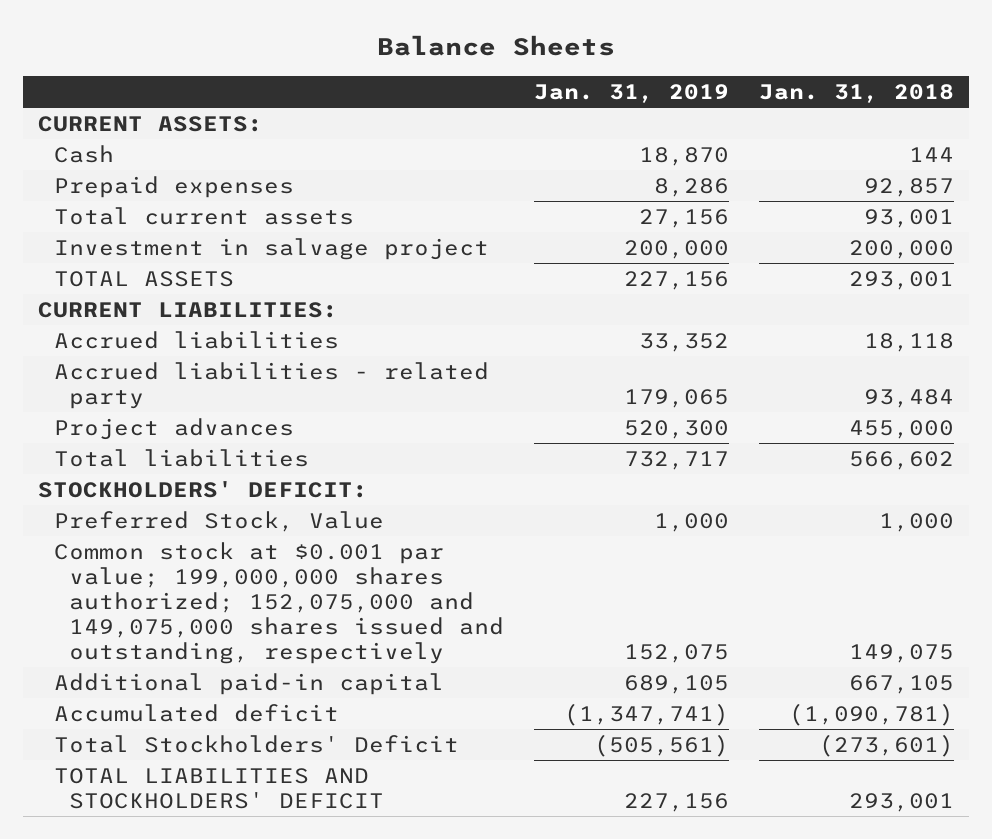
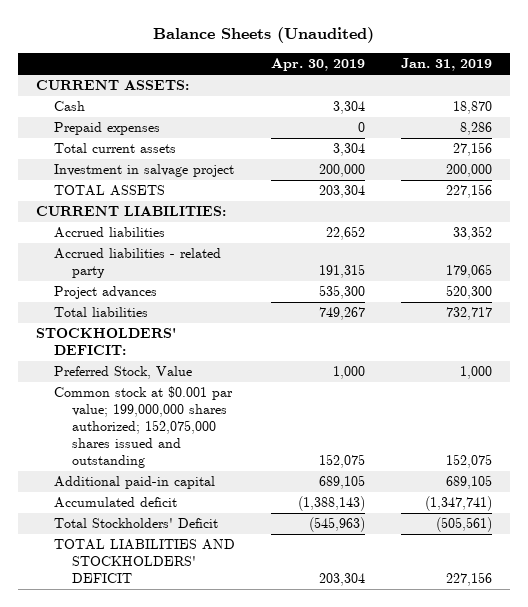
[377,35,616,57] Balance Sheets -> [152,27,374,44] Balance Sheets (Unaudited)
[759,84,955,104] Jan. 31, 2018 -> none
none -> [270,58,365,72] Apr. 30, 2019
[53,541,505,665] Common stock at $0.001 par value; 199,000,000 shares authorized; 152,075,000 and 149,075,000 shares issued and outstanding, respectively -> [53,386,233,468] Common stock at $0.001 par value; 199,000,000 shares authorized; 152,075,000 shares issued and outstanding

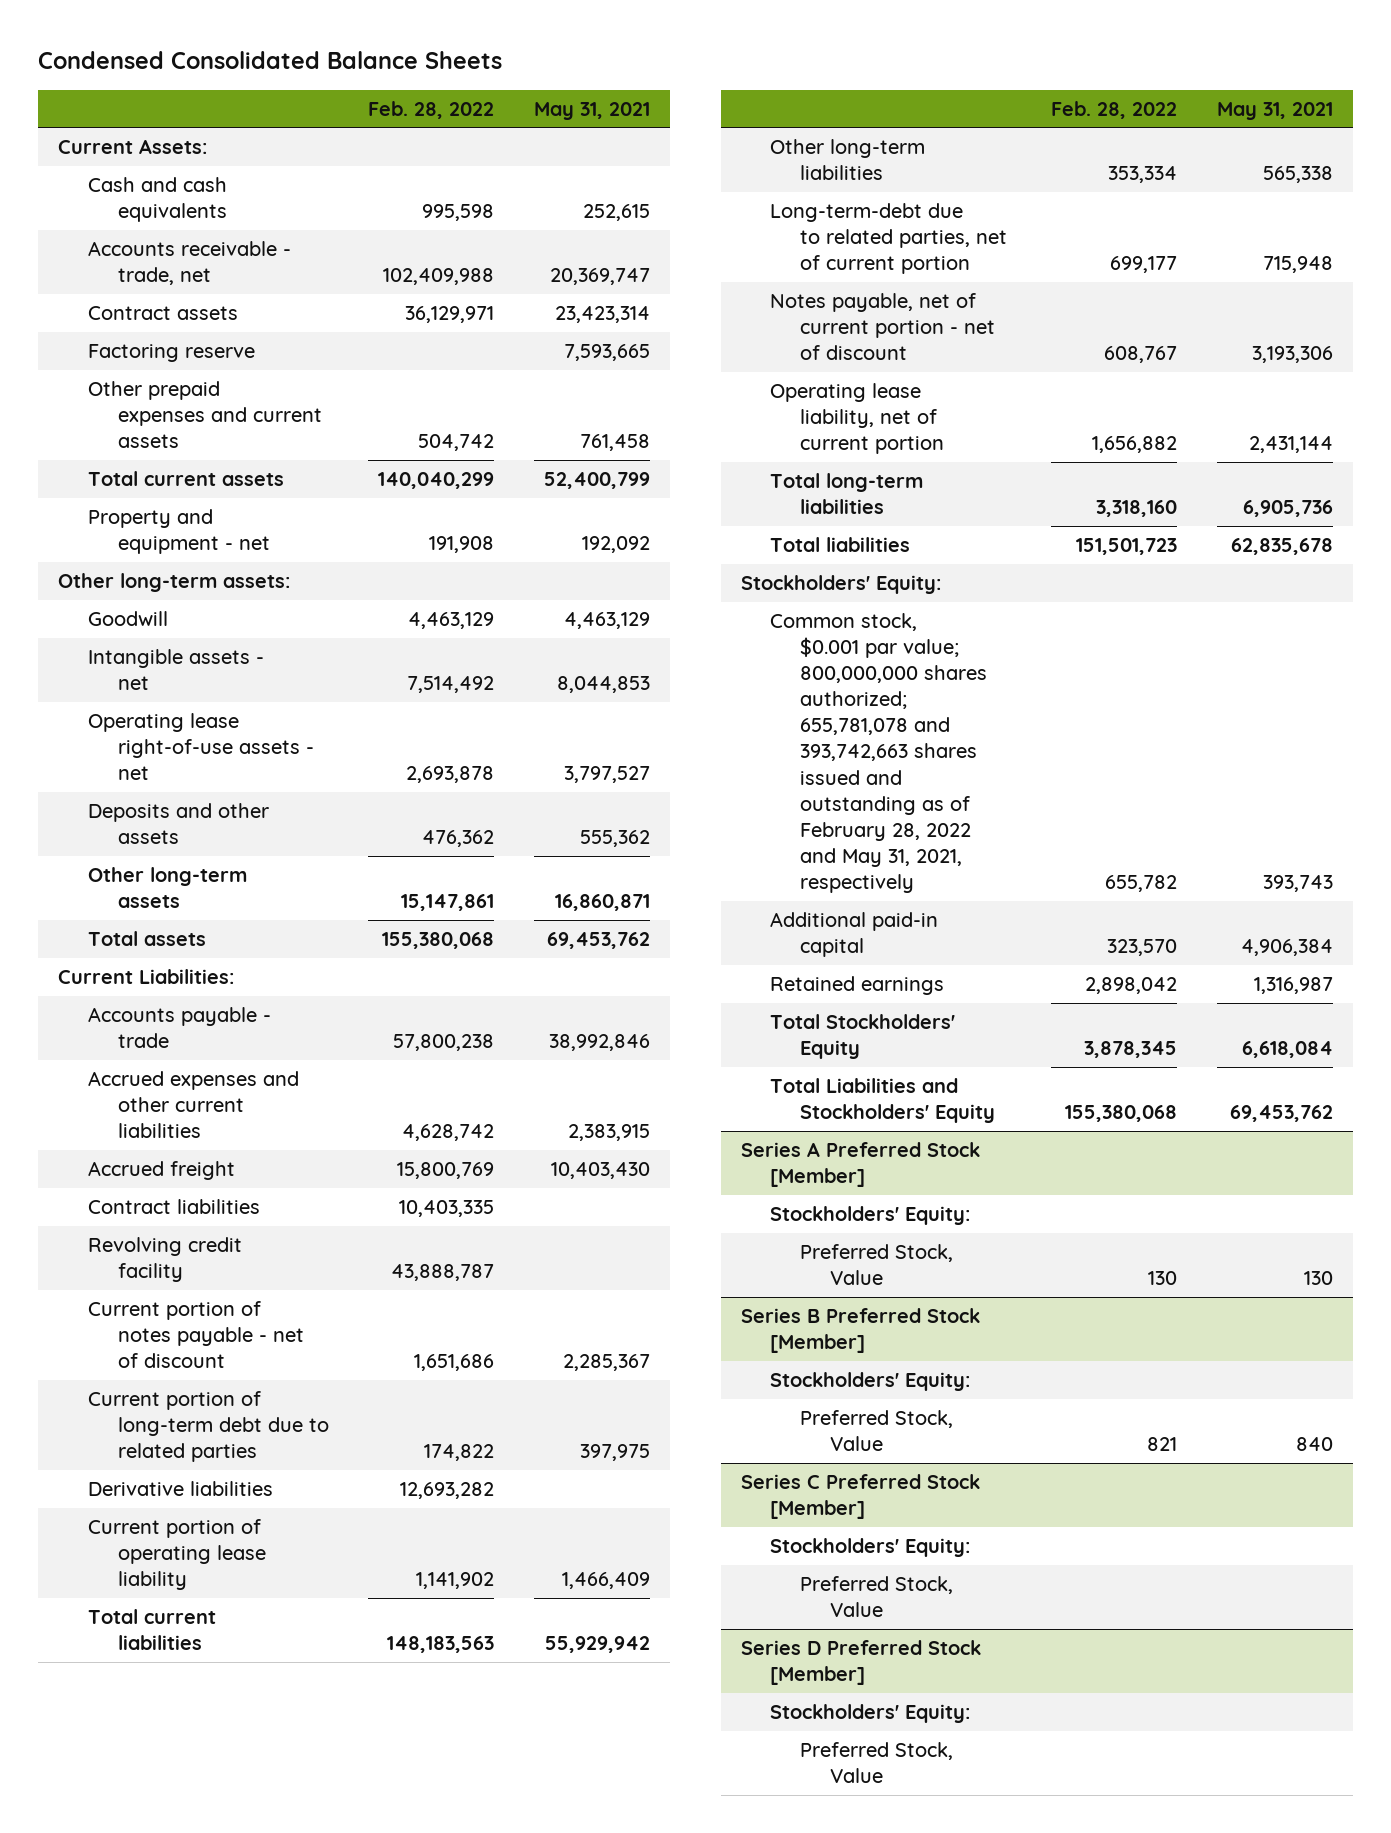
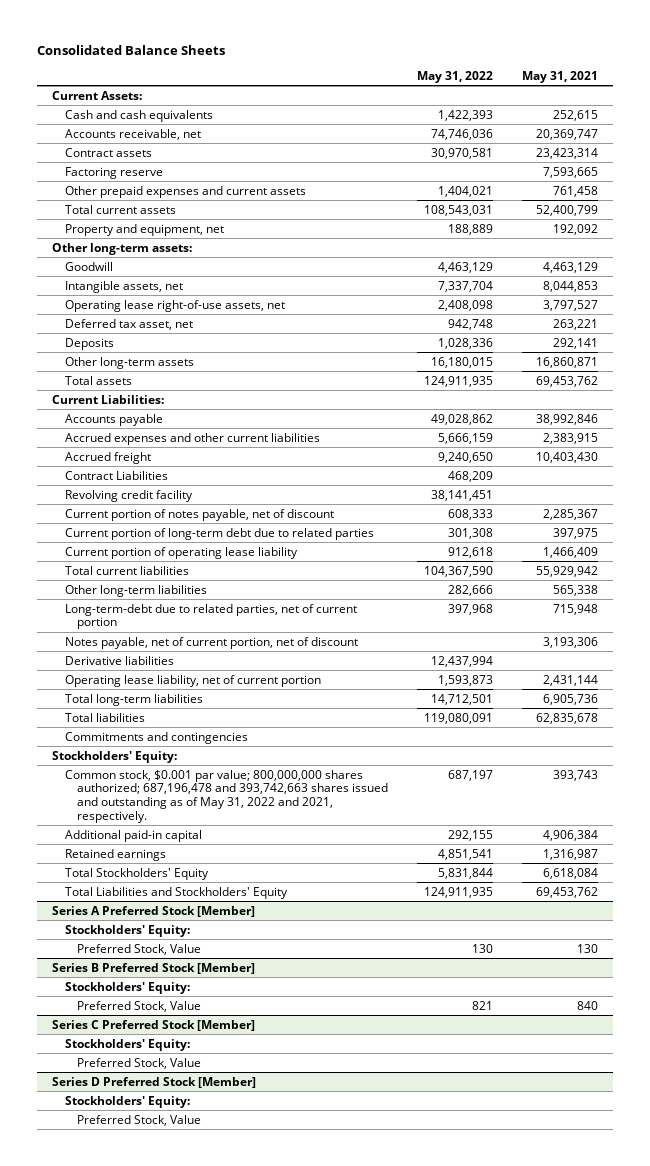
[37,51,502,70] Condensed Consolidated Balance Sheets -> [37,45,226,56] Consolidated Balance Sheets
[368,100,495,119] Feb. 28, 2022 -> none
none -> [417,71,494,84] May 31, 2022
[87,240,291,286] Accounts receivable - trade, net -> [64,128,201,140] Accounts receivable, net
[87,508,270,555] Property and equipment - net -> [64,223,224,236] Property and equipment, net
[87,648,264,691] Intangible assets - net -> [64,280,183,293] Intangible assets, net
[87,712,314,781] Operating lease right-of-use assets - net -> [64,299,285,312] Operating lease right-of-use assets, net
none -> [64,318,193,330] Deferred tax asset, net
[87,802,269,845] Deposits and other assets -> [64,337,114,350] Deposits
[580,830,651,848] 555,362 -> [553,337,599,349] 292,141
[87,1006,271,1049] Accounts payable - trade -> [64,413,163,426] Accounts payable
[87,1198,260,1214] Contract liabilities -> [64,470,168,480] Contract Liabilities
[87,1300,304,1369] Current portion of notes payable - net of discount -> [64,508,334,521] Current portion of notes payable, net of discount
[770,292,996,361] Notes payable, net of current portion - net of discount -> [64,636,358,649] Notes payable, net of current portion, net of discount
[87,1480,273,1496] Derivative liabilities -> [64,655,174,665] Derivative liabilities
none -> [64,731,248,744] Commitments and contingencies
[770,612,988,893] Common stock, $0.001 par value; 800,000,000 shares authorized; 655,781,078 and 393,742,663 shares issued and outstanding as of February 28, 2022 and May 31, 2021, respectively -> [64,769,389,823] Common stock, $0.001 par value; 800,000,000 shares authorized; 687,196,478 and 393,742,663 shares issued and outstanding as of May 31, 2022 and 2021, respectively.

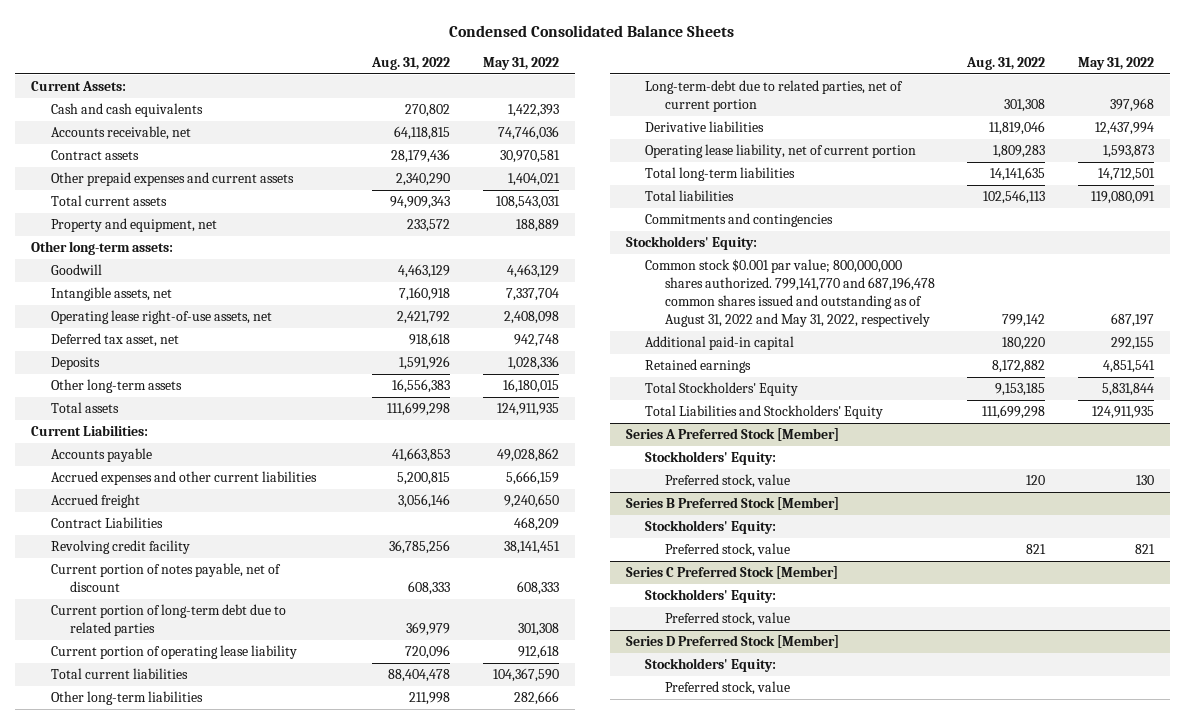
[37,45,226,56] Consolidated Balance Sheets -> [449,24,735,37] Condensed Consolidated Balance Sheets
[522,71,599,84] May 31, 2021 -> none
none -> [371,57,451,71] Aug. 31, 2022
[64,166,163,179] Factoring reserve -> none
[64,636,358,649] Notes payable, net of current portion, net of discount -> none
[64,769,389,823] Common stock, $0.001 par value; 800,000,000 shares authorized; 687,196,478 and 393,742,663 shares issued and outstanding as of May 31, 2022 and 2021, respectively. -> [645,259,935,328] Common stock $0.001 par value; 800,000,000 shares authorized. 799,141,770 and 687,196,478 common shares issued and outstanding as of August 31, 2022 and May 31, 2022, respectively
[77,943,202,955] Preferred Stock, Value -> [664,474,790,489] Preferred stock, value
[77,1000,202,1012] Preferred Stock, Value -> [664,543,790,558] Preferred stock, value
[77,1057,202,1069] Preferred Stock, Value -> [664,612,790,627] Preferred stock, value
[77,1114,202,1126] Preferred Stock, Value -> [664,681,790,696] Preferred stock, value

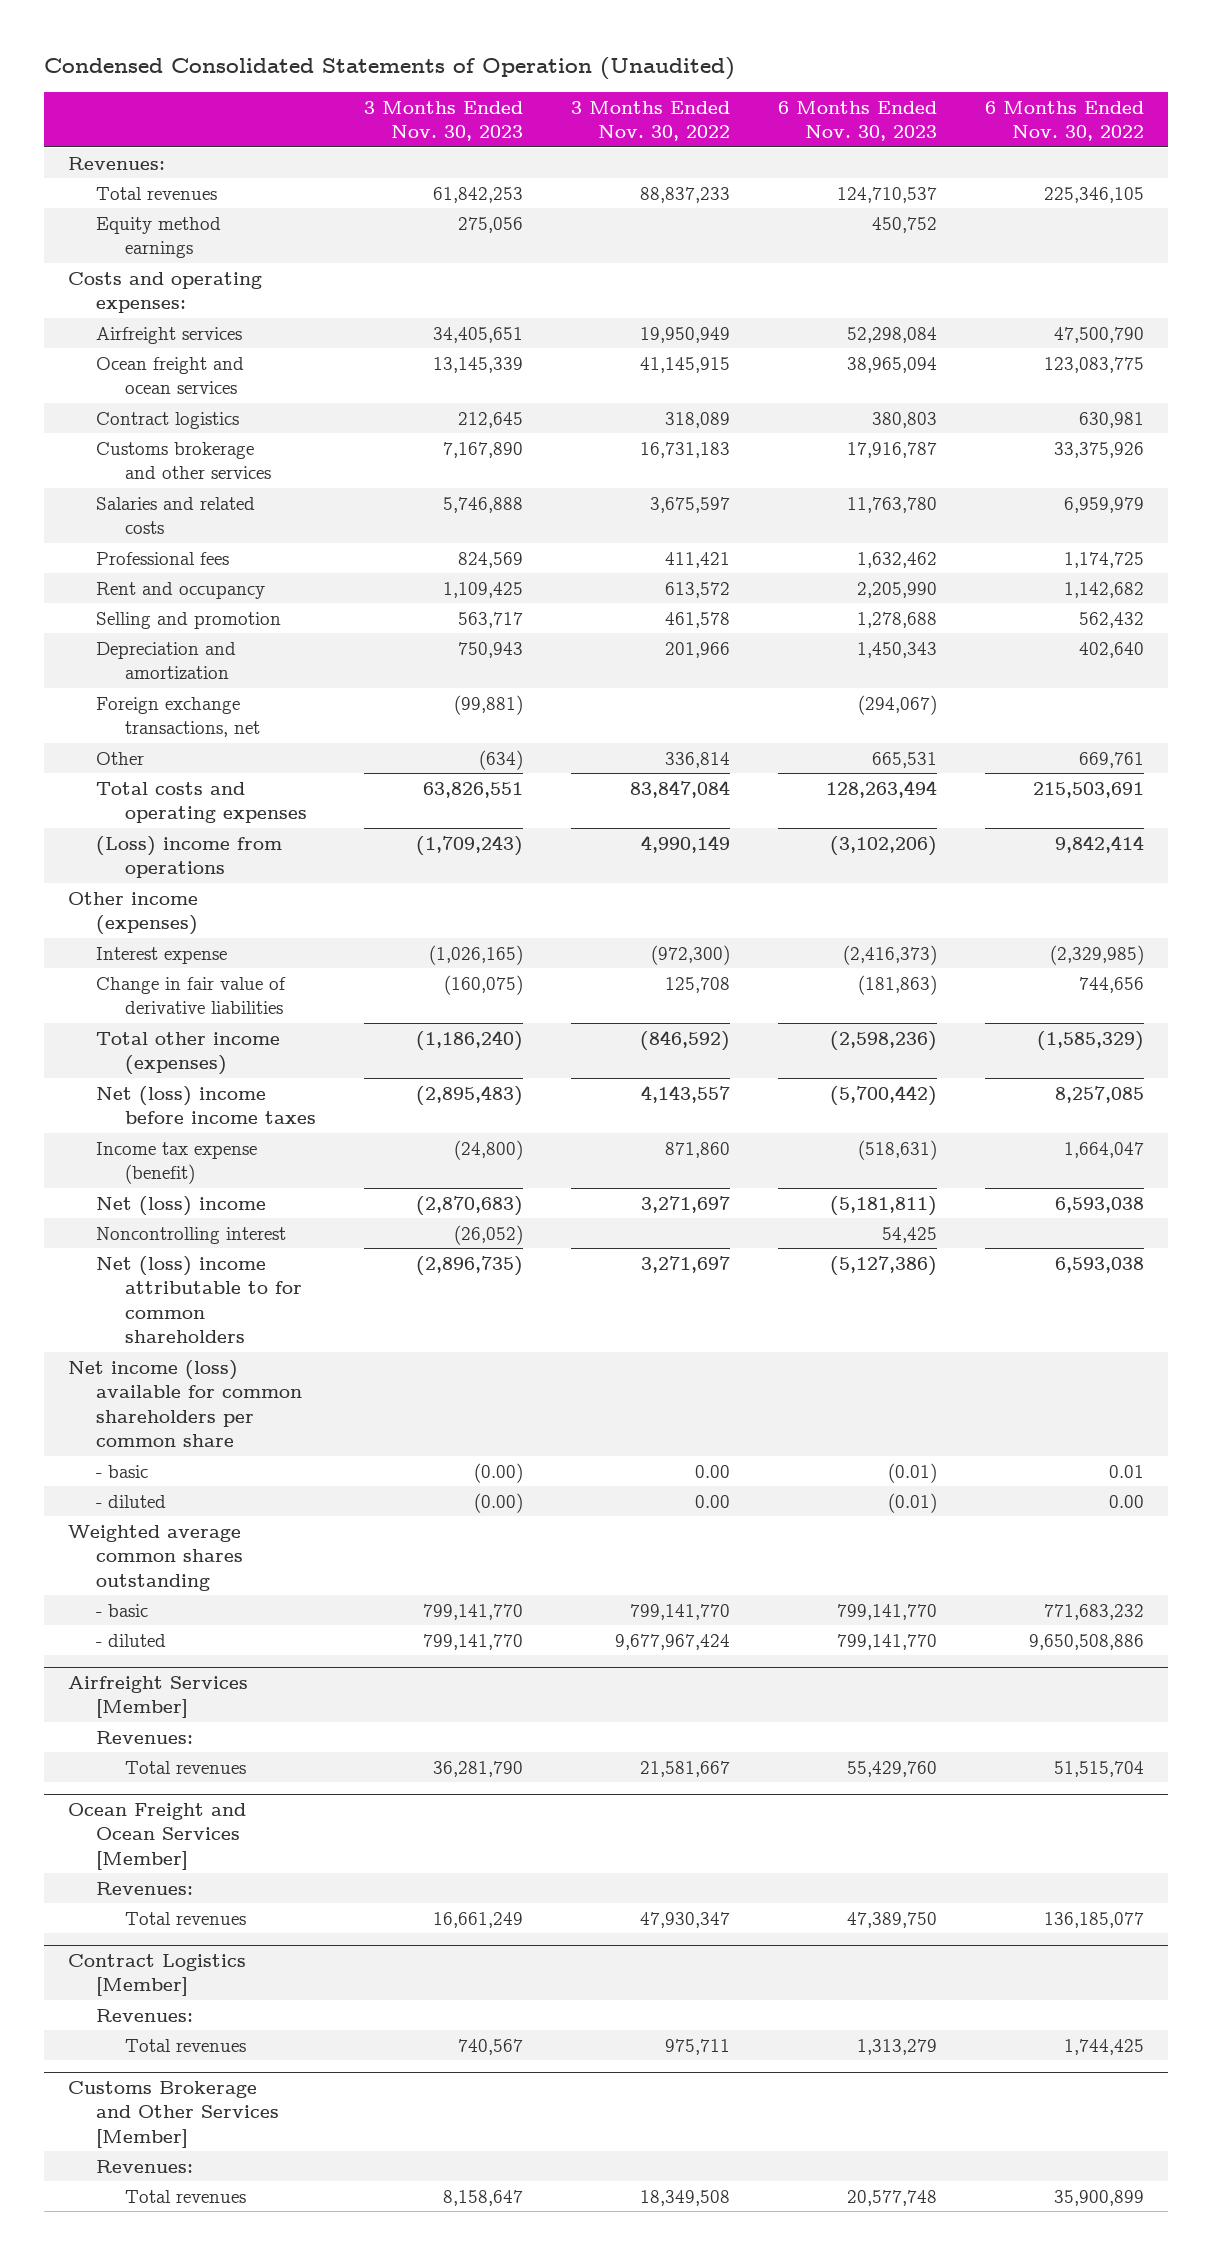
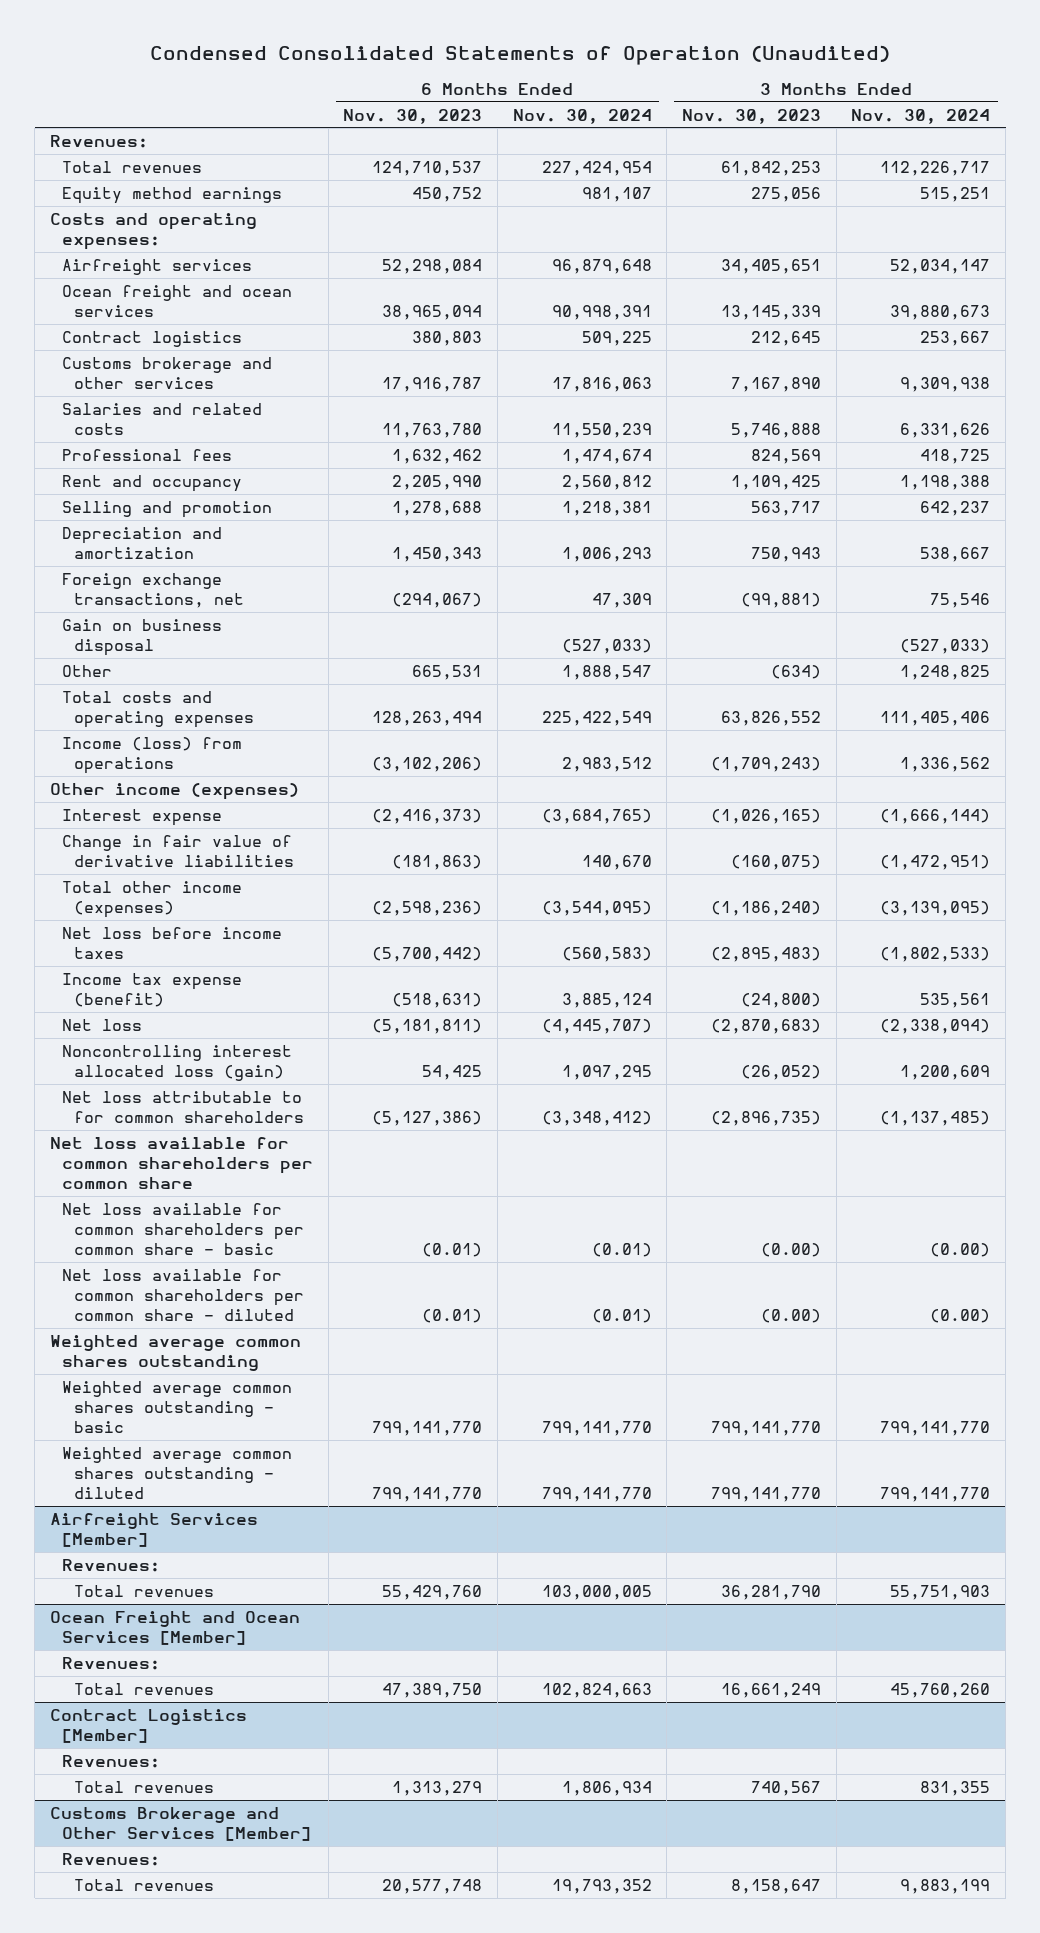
[571,101,731,142] 3 Months Ended Nov. 30, 2022 -> none
[985,101,1145,142] 6 Months Ended Nov. 30, 2022 -> none
none -> [512,108,652,124] Nov. 30, 2024
none -> [851,108,991,124] Nov. 30, 2024
none -> [61,618,222,657] Gain on business disposal
[423,781,524,798] 63,826,551 -> [721,711,822,727] 63,826,552
[96,835,283,879] (Loss) income from operations -> [61,736,242,775] Income (loss) from operations
[96,1085,317,1125] Net (loss) income before income taxes -> [61,926,282,960] Net loss before income taxes
[96,1195,267,1216] Net (loss) income -> [61,1018,142,1031] Net loss
[96,1226,287,1244] Noncontrolling interest -> [61,1044,292,1082] Noncontrolling interest allocated loss (gain)
[96,1255,303,1344] Net (loss) income attributable to for common shareholders -> [61,1090,304,1124] Net loss attributable to for common shareholders
[67,1359,303,1448] Net income (loss) available for common shareholders per common share -> [50,1136,313,1190] Net loss available for common shareholders per common share
[96,1464,149,1478] - basic -> [61,1202,304,1256] Net loss available for common shareholders per common share - basic
[96,1494,167,1508] - diluted -> [61,1268,304,1322] Net loss available for common shareholders per common share - diluted
[96,1603,149,1617] - basic -> [61,1380,292,1434] Weighted average common shares outstanding - basic
[96,1633,167,1647] - diluted -> [61,1446,292,1500] Weighted average common shares outstanding - diluted

